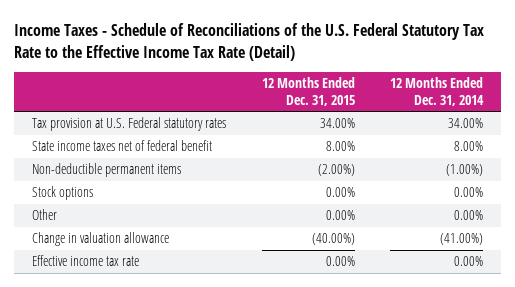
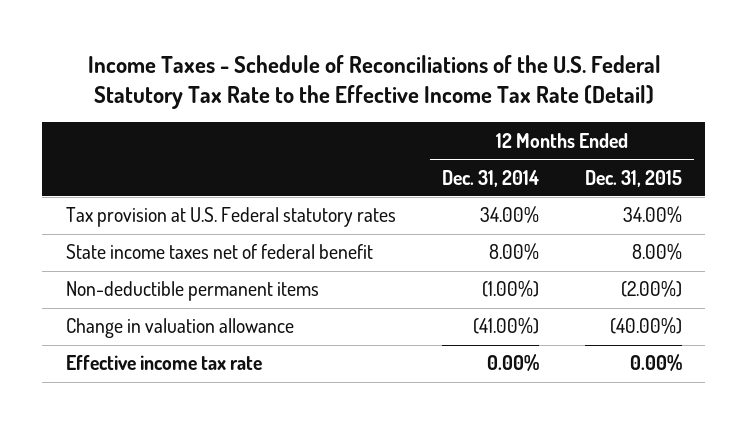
[32,186,94,201] Stock options -> none
[32,209,58,221] Other -> none

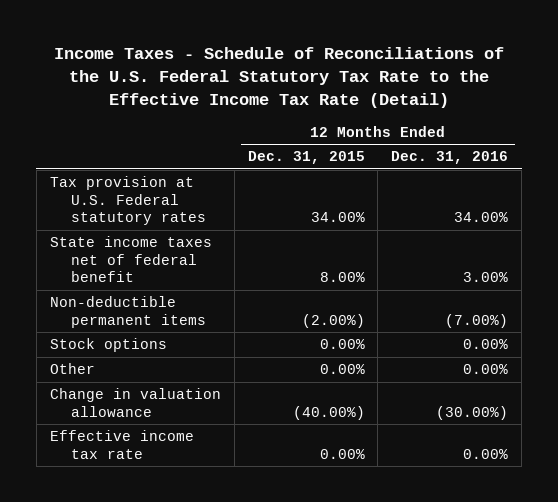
[441,169,539,187] Dec. 31, 2014 -> none
none -> [391,151,509,165] Dec. 31, 2016
none -> [49,338,167,353] Stock options
none -> [49,363,95,375] Other

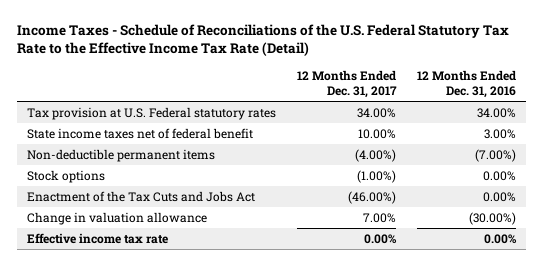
[247,151,365,165] Dec. 31, 2015 -> none
none -> [297,70,398,98] 12 Months Ended Dec. 31, 2017
[49,363,95,375] Other -> none
none -> [27,190,256,202] Enactment of the Tax Cuts and Jobs Act

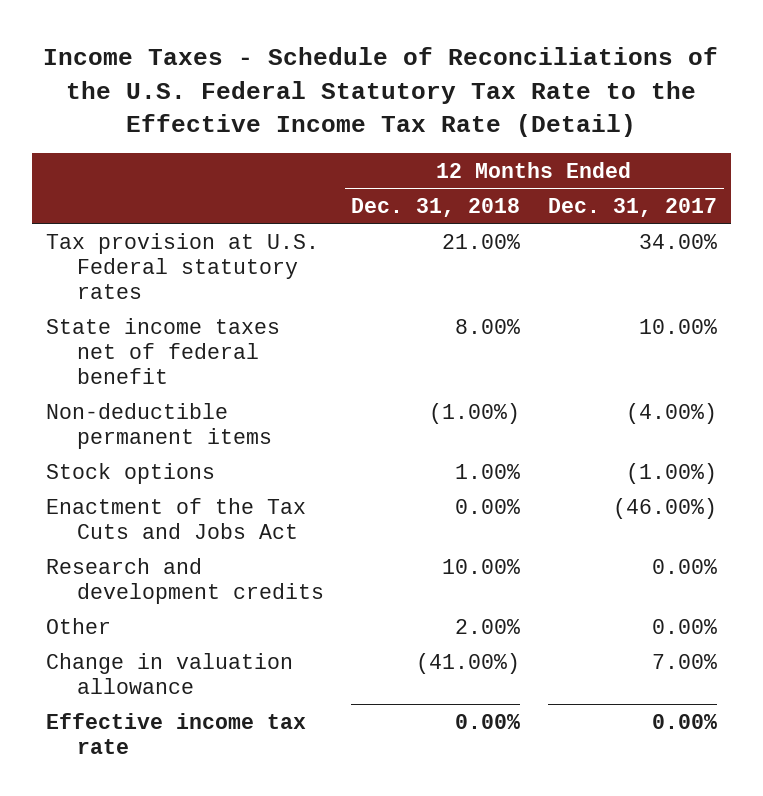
[416,70,516,98] 12 Months Ended Dec. 31, 2016 -> none
none -> [351,197,521,217] Dec. 31, 2018
none -> [45,557,324,604] Research and development credits
none -> [45,617,111,634] Other

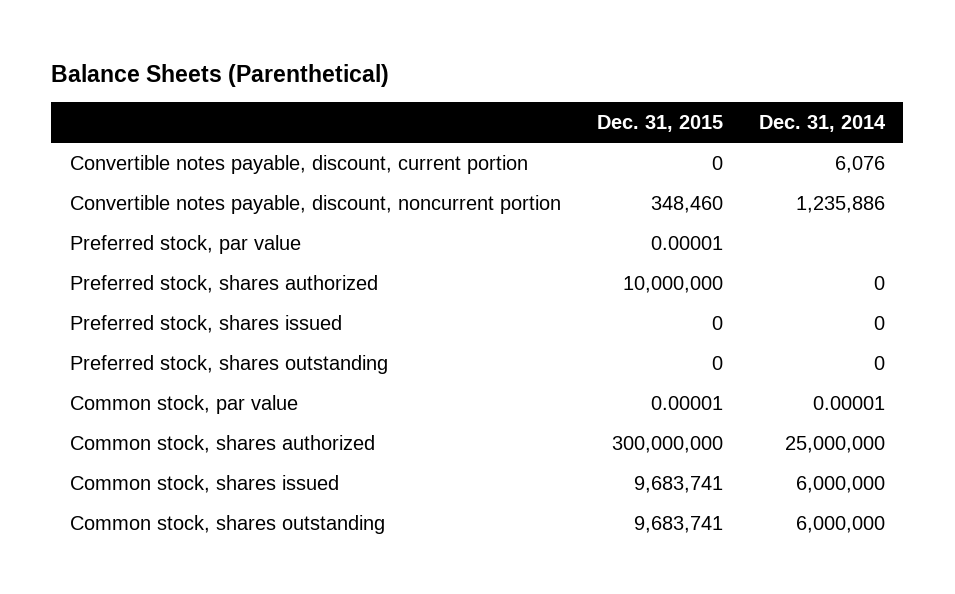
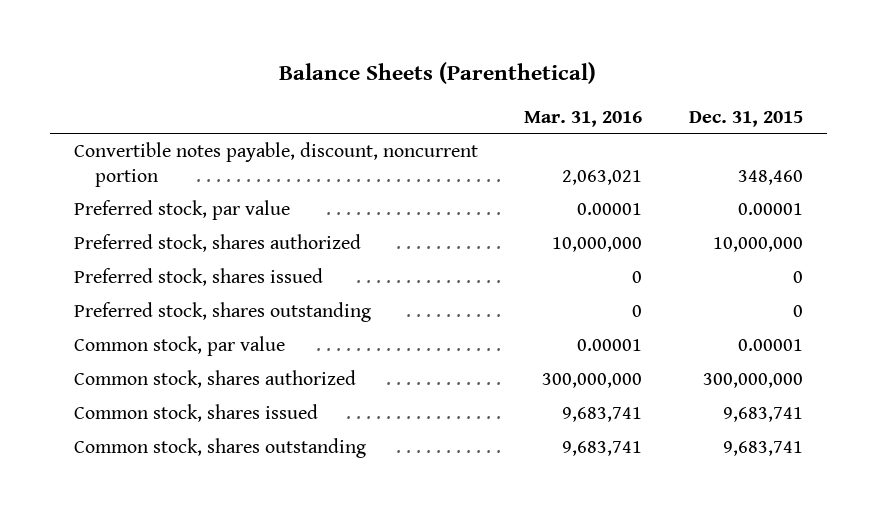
[759,115,887,133] Dec. 31, 2014 -> none
none -> [524,110,643,127] Mar. 31, 2016
[69,154,528,174] Convertible notes payable, discount, current portion -> none

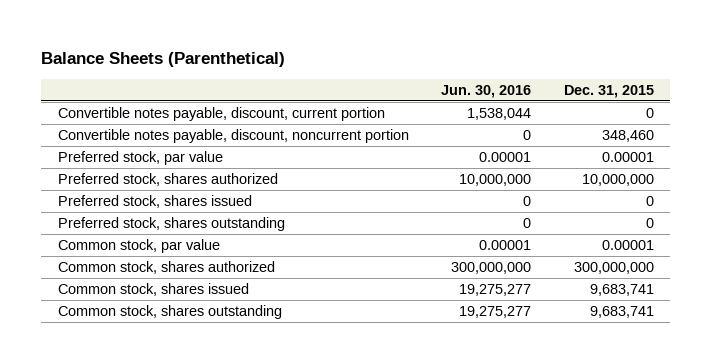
[524,110,643,127] Mar. 31, 2016 -> none
none -> [441,84,532,98] Jun. 30, 2016
none -> [57,106,385,121] Convertible notes payable, discount, current portion

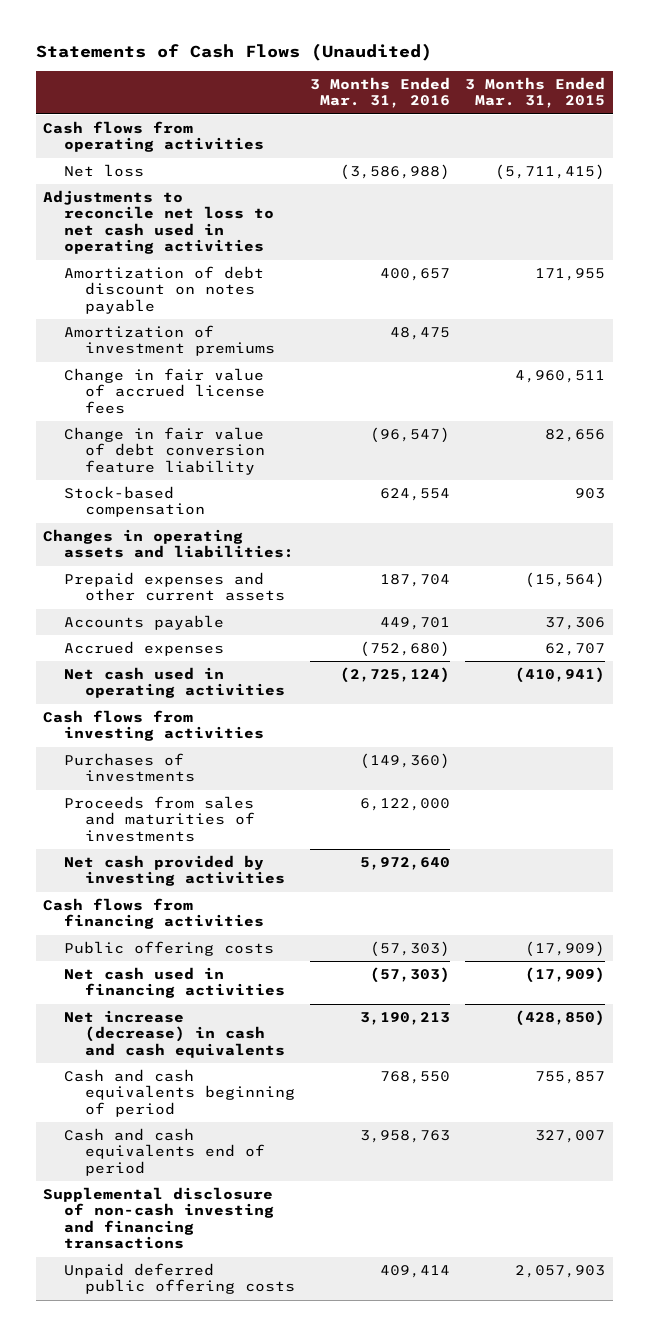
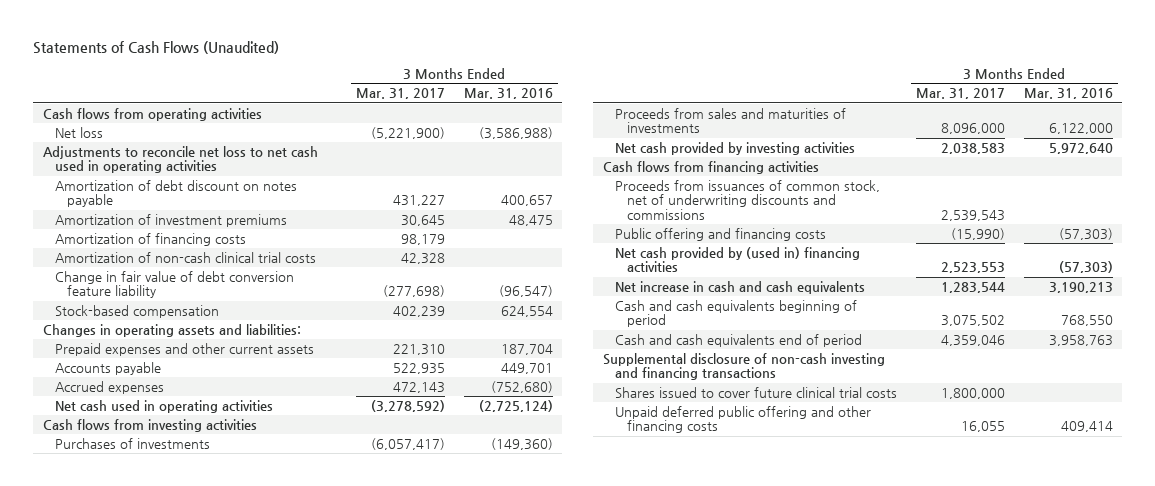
[465,76,606,109] 3 Months Ended Mar. 31, 2015 -> none
none -> [355,88,445,100] Mar. 31, 2017
[64,367,265,414] Change in fair value of accrued license fees -> none
none -> [54,232,246,246] Amortization of financing costs
none -> [54,251,316,263] Amortization of non-cash clinical trial costs
none -> [614,179,880,220] Proceeds from issuances of common stock, net of underwriting discounts and commissions
[64,940,275,956] Public offering costs -> [614,227,826,241] Public offering and financing costs
[64,966,285,999] Net cash used in financing activities -> [614,246,860,273] Net cash provided by (used in) financing activities
[64,1009,285,1058] Net increase (decrease) in cash and cash equivalents -> [614,280,865,294] Net increase in cash and cash equivalents
none -> [614,386,897,398] Shares issued to cover future clinical trial costs
[64,1262,295,1295] Unpaid deferred public offering costs -> [614,405,871,434] Unpaid deferred public offering and other financing costs

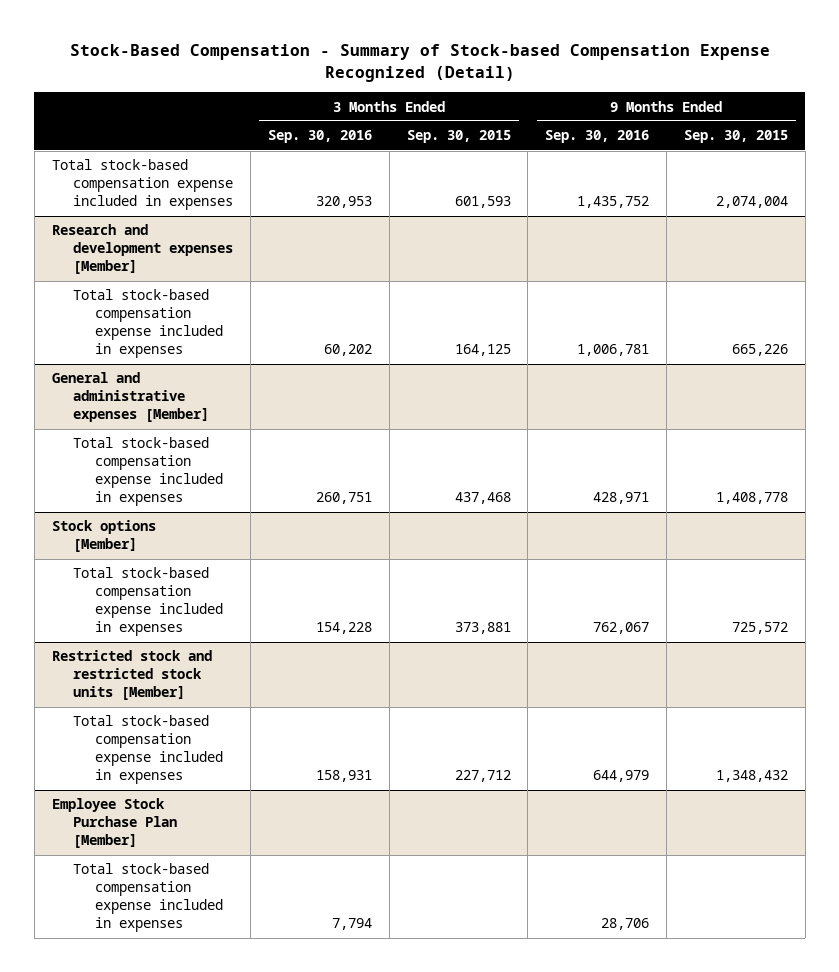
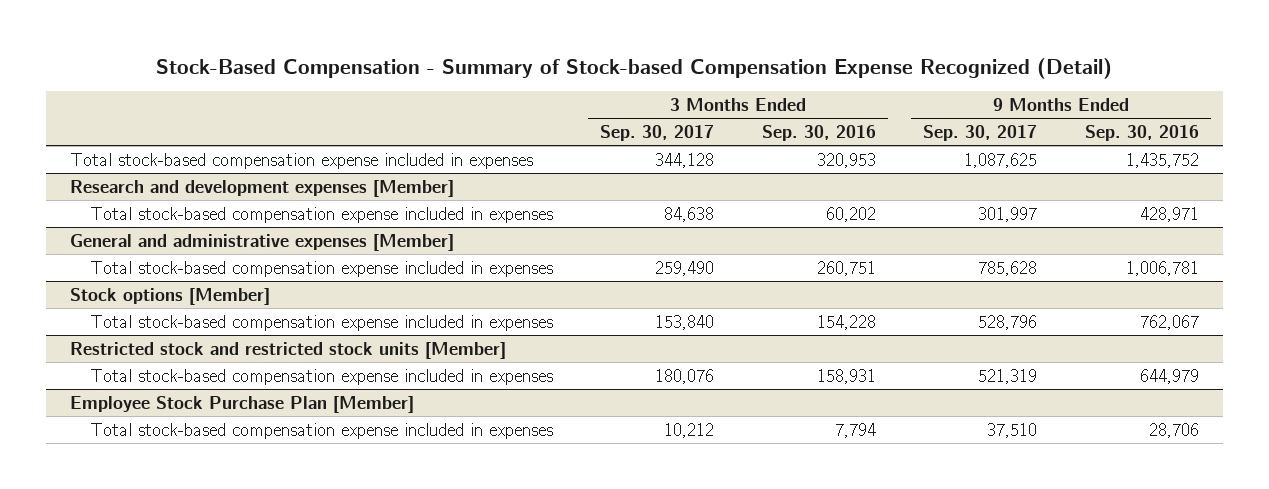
[406,130,511,144] Sep. 30, 2015 -> none
[683,130,788,144] Sep. 30, 2015 -> none
none -> [600,124,715,141] Sep. 30, 2017
none -> [923,124,1038,141] Sep. 30, 2017
[577,344,650,357] 1,006,781 -> [1139,206,1199,222] 428,971
[593,492,650,505] 428,971 -> [1125,260,1199,276] 1,006,781

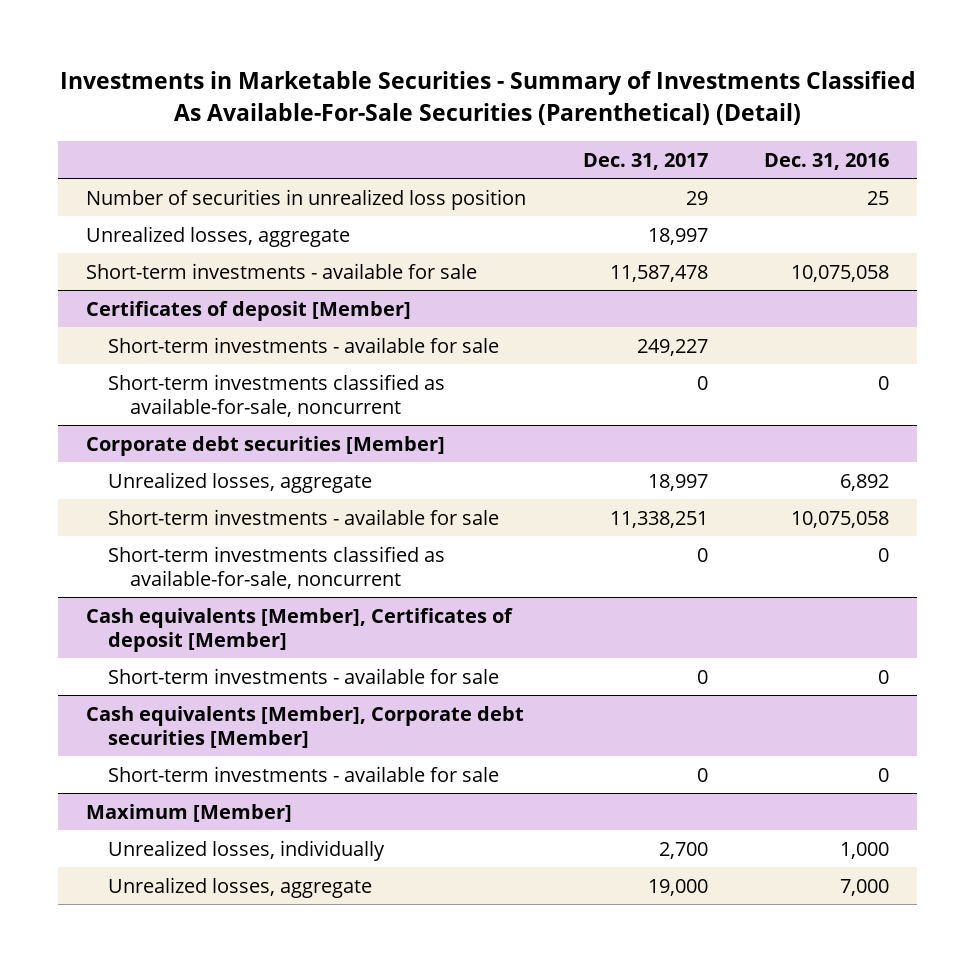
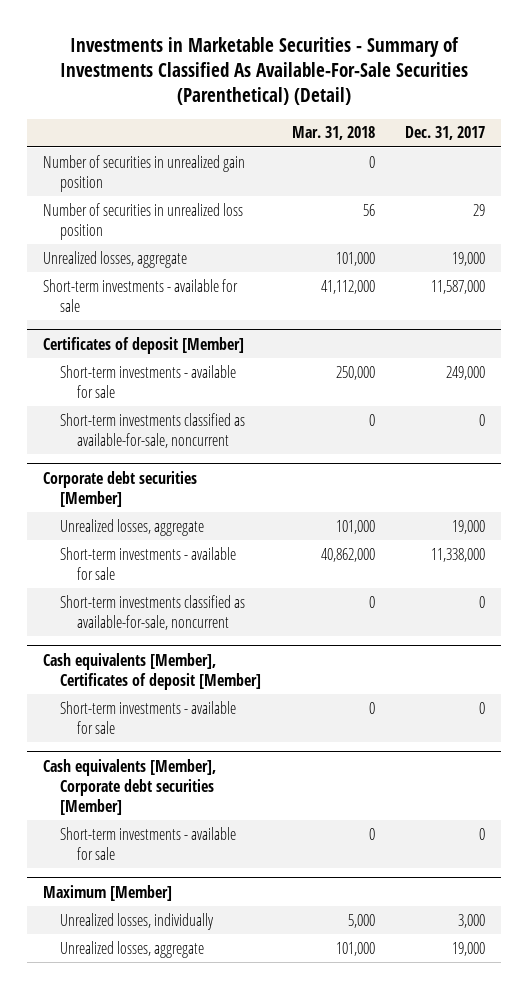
[764,152,890,170] Dec. 31, 2016 -> none
none -> [291,126,375,141] Mar. 31, 2018
none -> [42,154,245,192] Number of securities in unrealized gain position
[647,227,708,245] 18,997 -> [452,251,486,266] 19,000
[609,264,708,282] 11,587,478 -> [431,279,486,294] 11,587,000
[636,338,708,356] 249,227 -> [446,365,486,380] 249,000
[647,473,708,491] 18,997 -> [452,519,486,534] 19,000
[609,510,708,528] 11,338,251 -> [431,547,486,562] 11,338,000
[658,841,708,859] 2,700 -> [458,913,486,928] 3,000

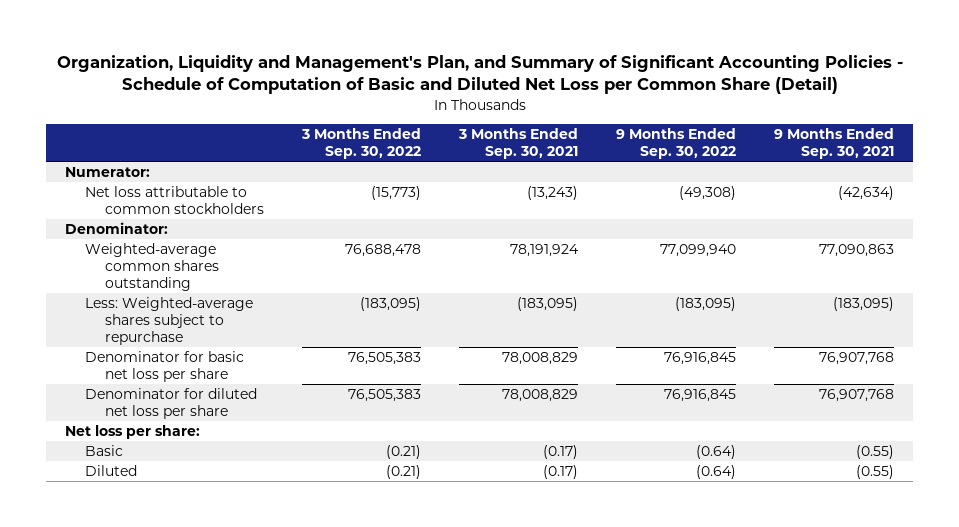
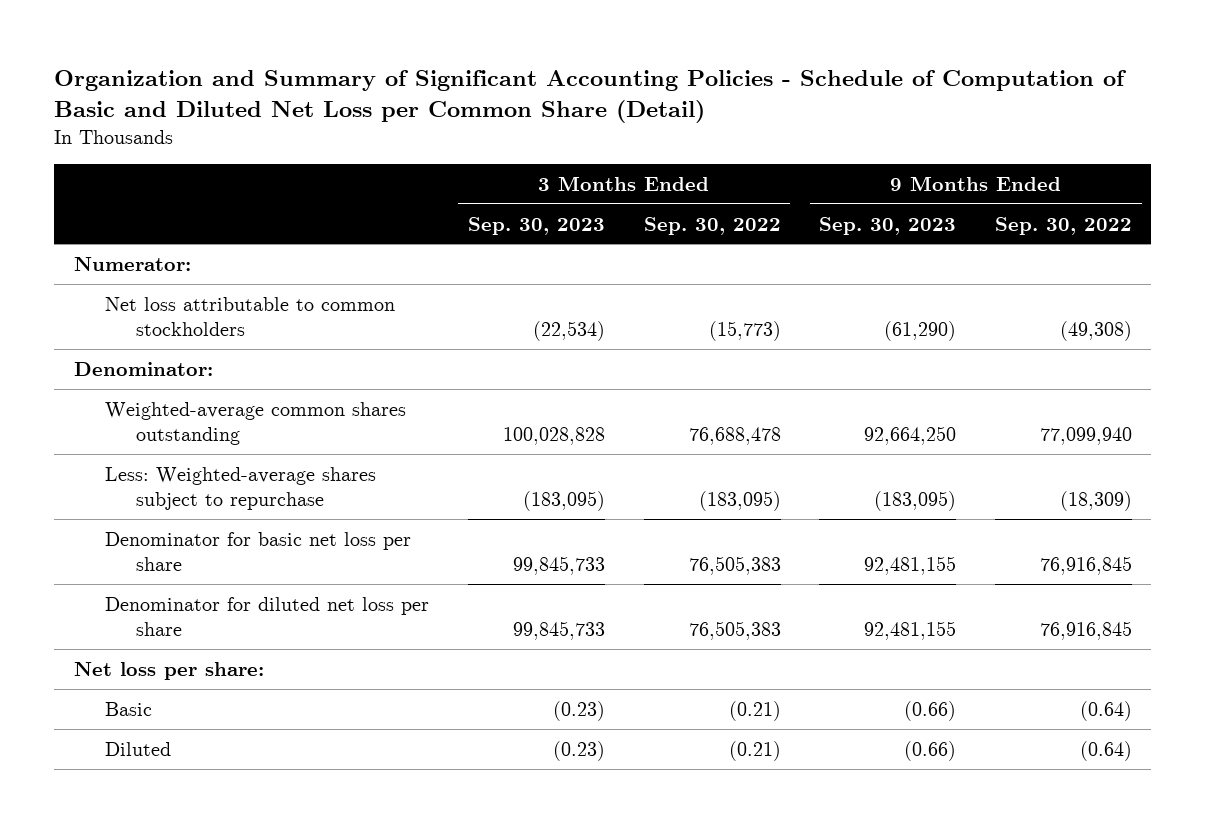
[56,55,903,95] Organization, Liquidity and Management's Plan, and Summary of Significant Accounting Policies - Schedule of Computation of Basic and Diluted Net Loss per Common Share (Detail) -> [54,69,1128,123] Organization and Summary of Significant Accounting Policies - Schedule of Computation of Basic and Diluted Net Loss per Common Share (Detail)
[458,127,579,159] 3 Months Ended Sep. 30, 2021 -> none
[774,127,895,159] 9 Months Ended Sep. 30, 2021 -> none
none -> [467,216,605,235] Sep. 30, 2023
none -> [819,216,957,235] Sep. 30, 2023
[675,297,737,312] (183,095) -> [1060,491,1133,512] (18,309)

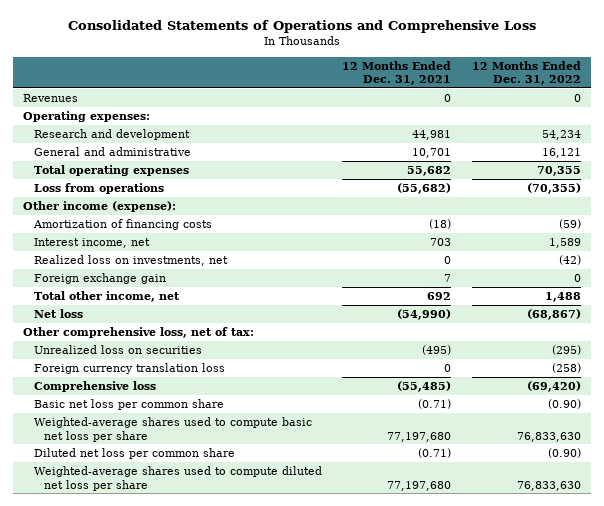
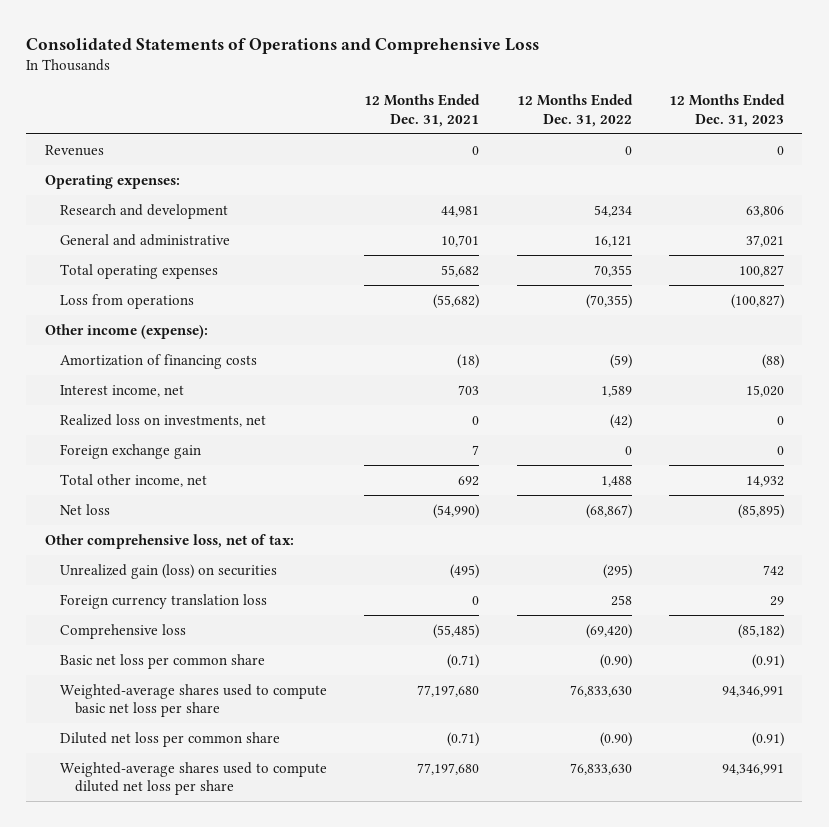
none -> [668,94,785,127] 12 Months Ended Dec. 31, 2023
[33,344,202,354] Unrealized loss on securities -> [59,563,277,579] Unrealized gain (loss) on securities
[551,362,581,373] (258) -> [610,594,632,606] 258

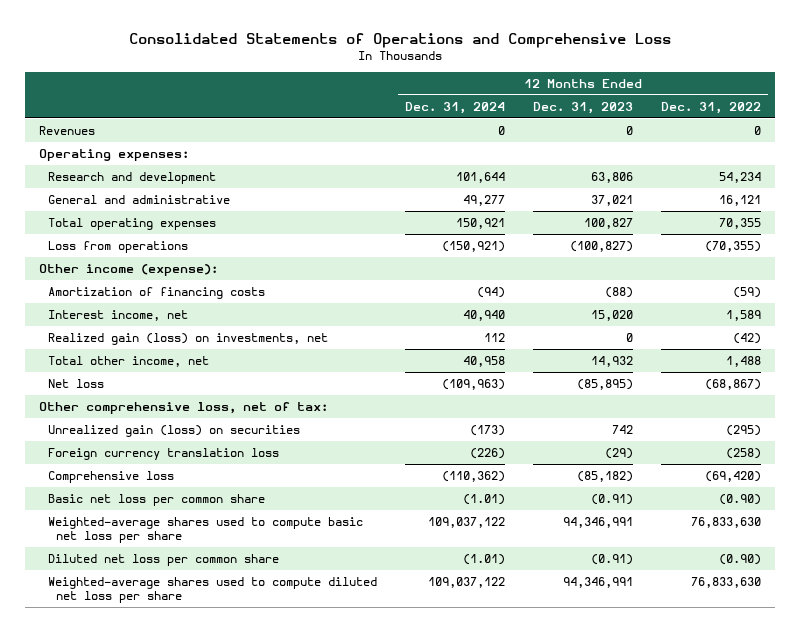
[364,94,481,127] 12 Months Ended Dec. 31, 2021 -> none
none -> [404,101,505,114] Dec. 31, 2024
[59,443,201,459] Foreign exchange gain -> none
[59,413,266,427] Realized loss on investments, net -> [47,332,328,345] Realized gain (loss) on investments, net
[610,594,632,606] 258 -> [725,447,761,459] (258)
[769,595,784,606] 29 -> [604,447,633,459] (29)

